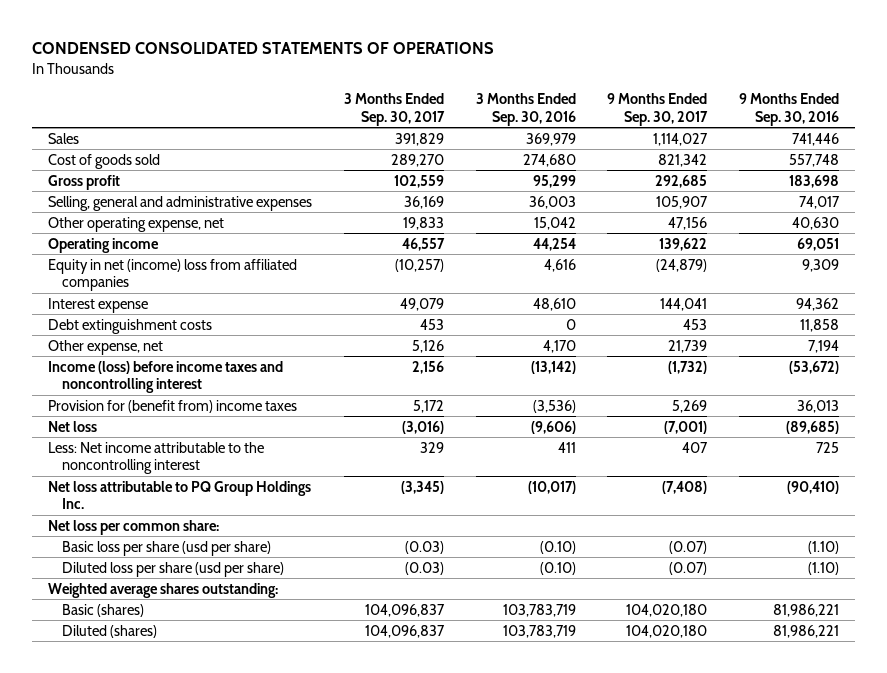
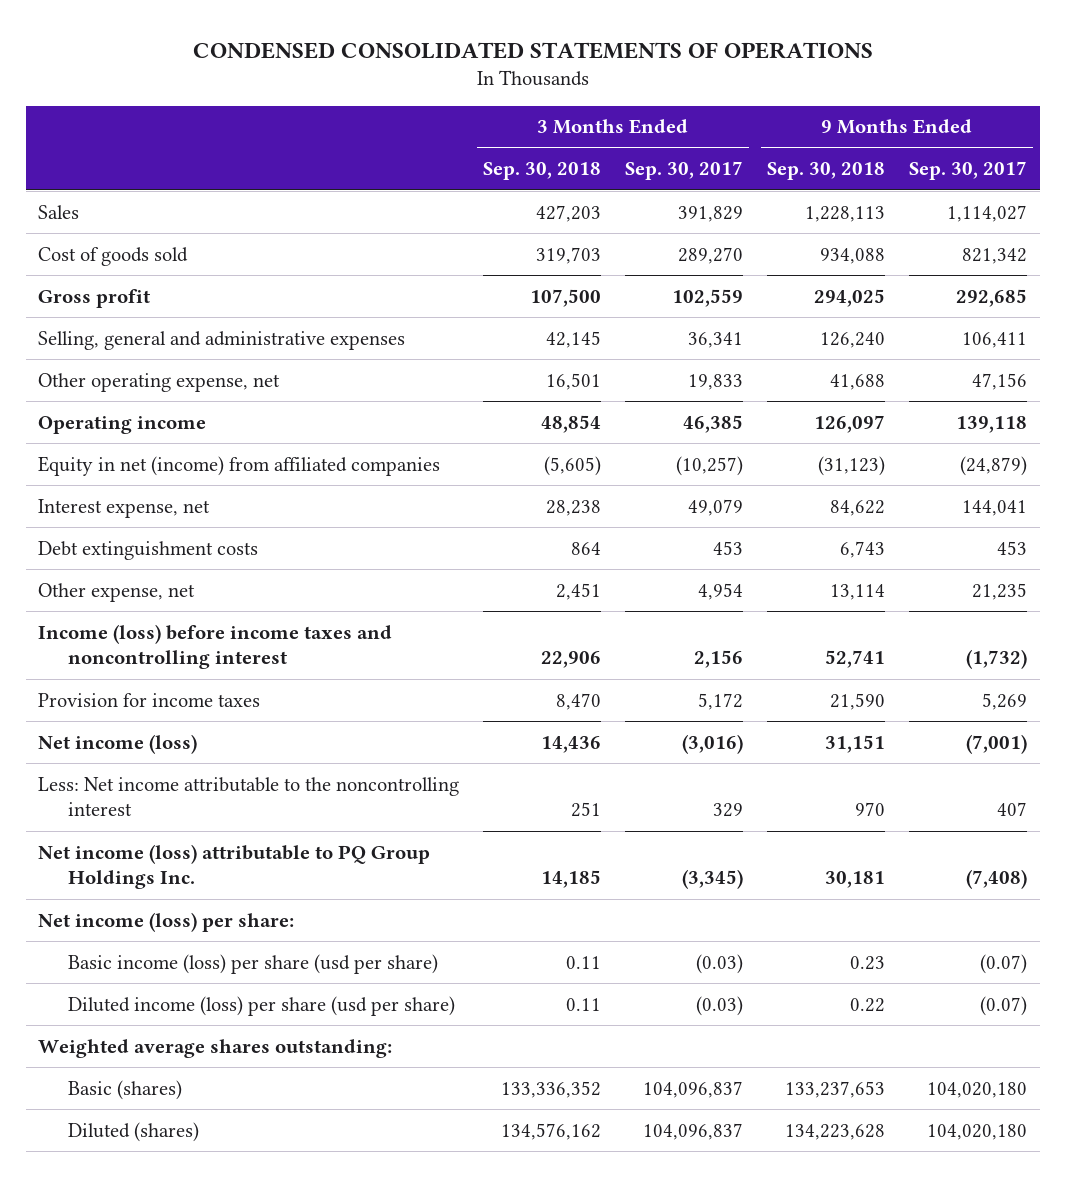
[475,92,576,126] 3 Months Ended Sep. 30, 2016 -> none
[739,92,840,126] 9 Months Ended Sep. 30, 2016 -> none
none -> [483,162,602,181] Sep. 30, 2018
none -> [767,162,886,181] Sep. 30, 2018
[403,195,444,209] 36,169 -> [688,331,744,348] 36,341
[656,195,709,209] 105,907 -> [962,331,1028,348] 106,411
[401,237,445,251] 46,557 -> [683,414,744,433] 46,385
[659,237,708,251] 139,622 -> [956,415,1028,433] 139,118
[47,258,297,292] Equity in net (income) loss from affiliated companies -> [37,455,440,476] Equity in net (income) from affiliated companies
[47,297,148,313] Interest expense -> [37,498,210,518] Interest expense, net
[411,339,444,353] 5,126 -> [698,582,744,600] 4,954
[668,339,708,353] 21,739 -> [972,582,1028,600] 21,235
[47,399,297,413] Provision for (benefit from) income taxes -> [37,692,260,707] Provision for income taxes
[47,420,97,432] Net loss -> [37,733,197,754] Net income (loss)
[47,480,311,510] Net loss attributable to PQ Group Holdings Inc. -> [37,843,430,890] Net income (loss) attributable to PQ Group Holdings Inc.
[47,519,219,535] Net loss per common share: -> [37,911,294,932] Net income (loss) per share:
[61,540,271,556] Basic loss per share (usd per share) -> [68,953,439,974] Basic income (loss) per share (usd per share)
[61,561,284,577] Diluted loss per share (usd per share) -> [68,995,456,1016] Diluted income (loss) per share (usd per share)

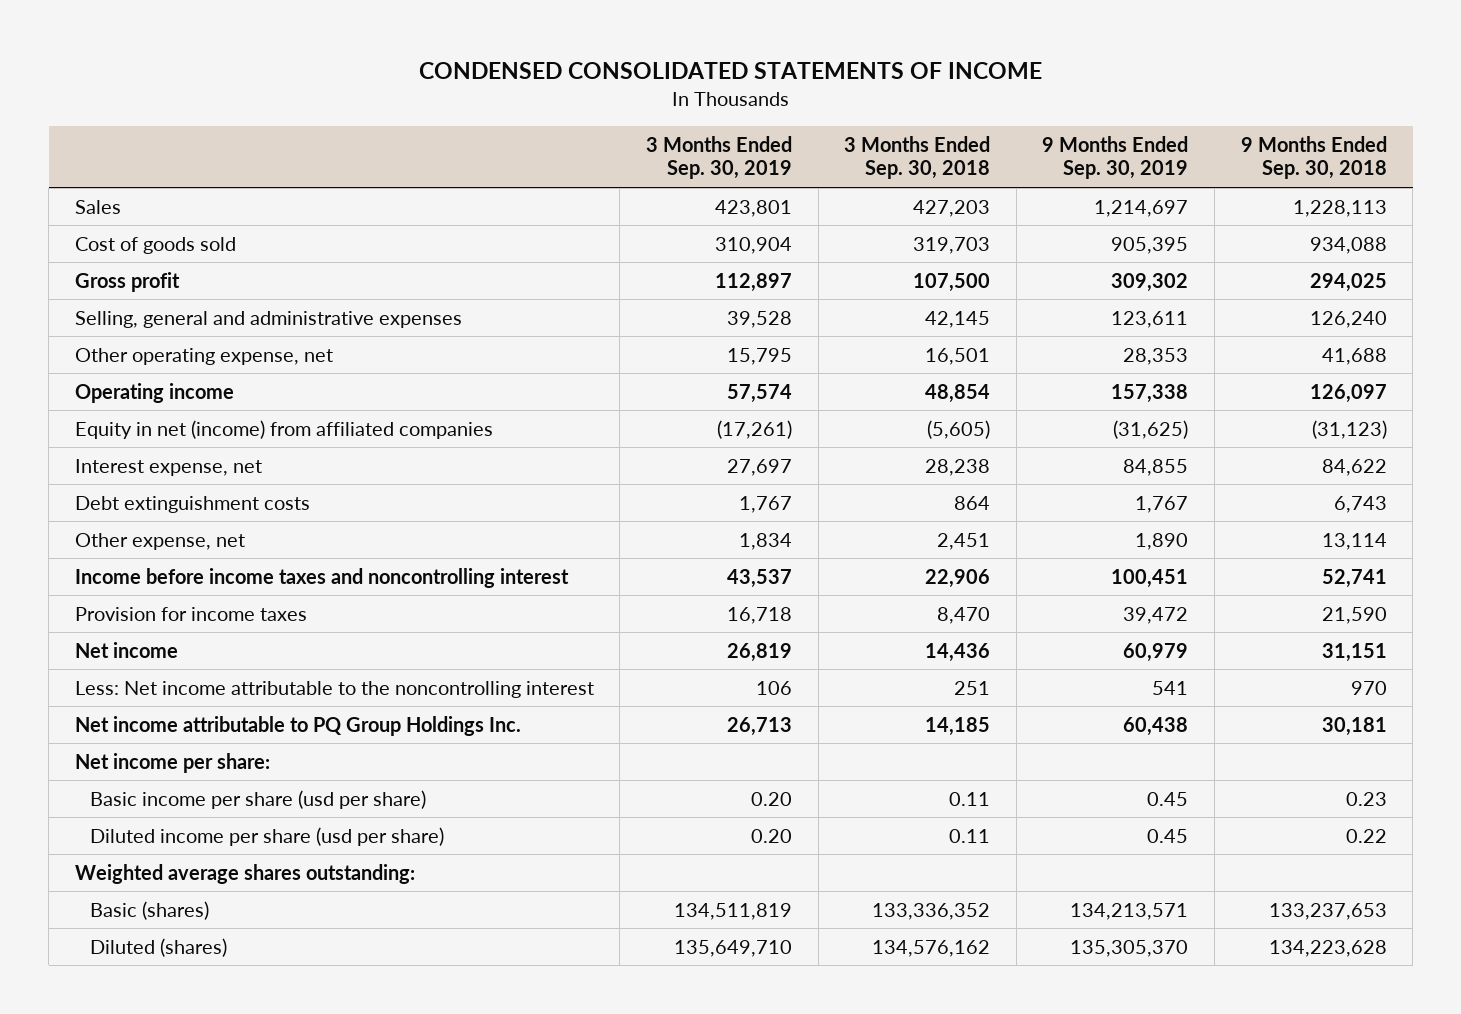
[192,41,873,59] CONDENSED CONSOLIDATED STATEMENTS OF OPERATIONS -> [418,62,1042,80] CONDENSED CONSOLIDATED STATEMENTS OF INCOME
[625,161,744,181] Sep. 30, 2017 -> none
[909,161,1028,181] Sep. 30, 2017 -> none
none -> [646,135,793,180] 3 Months Ended Sep. 30, 2019
none -> [1042,135,1189,180] 9 Months Ended Sep. 30, 2019
[37,623,392,670] Income (loss) before income taxes and noncontrolling interest -> [74,567,569,588] Income before income taxes and noncontrolling interest
[37,733,197,754] Net income (loss) -> [74,641,178,658] Net income
[37,843,430,890] Net income (loss) attributable to PQ Group Holdings Inc. -> [74,715,521,736] Net income attributable to PQ Group Holdings Inc.
[37,911,294,932] Net income (loss) per share: -> [74,752,270,773] Net income per share:
[68,953,439,974] Basic income (loss) per share (usd per share) -> [89,789,426,809] Basic income per share (usd per share)
[68,995,456,1016] Diluted income (loss) per share (usd per share) -> [89,826,444,846] Diluted income per share (usd per share)

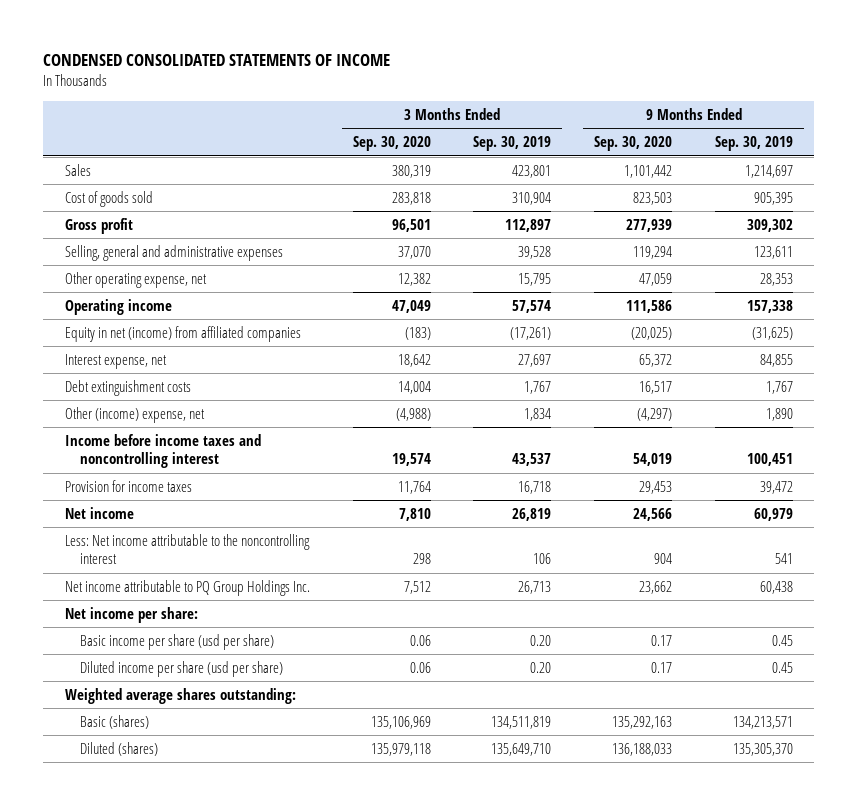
[844,135,991,180] 3 Months Ended Sep. 30, 2018 -> none
[1240,135,1387,180] 9 Months Ended Sep. 30, 2018 -> none
none -> [352,136,431,152] Sep. 30, 2020
none -> [594,136,673,152] Sep. 30, 2020
[74,532,245,550] Other expense, net -> [64,406,205,423] Other (income) expense, net

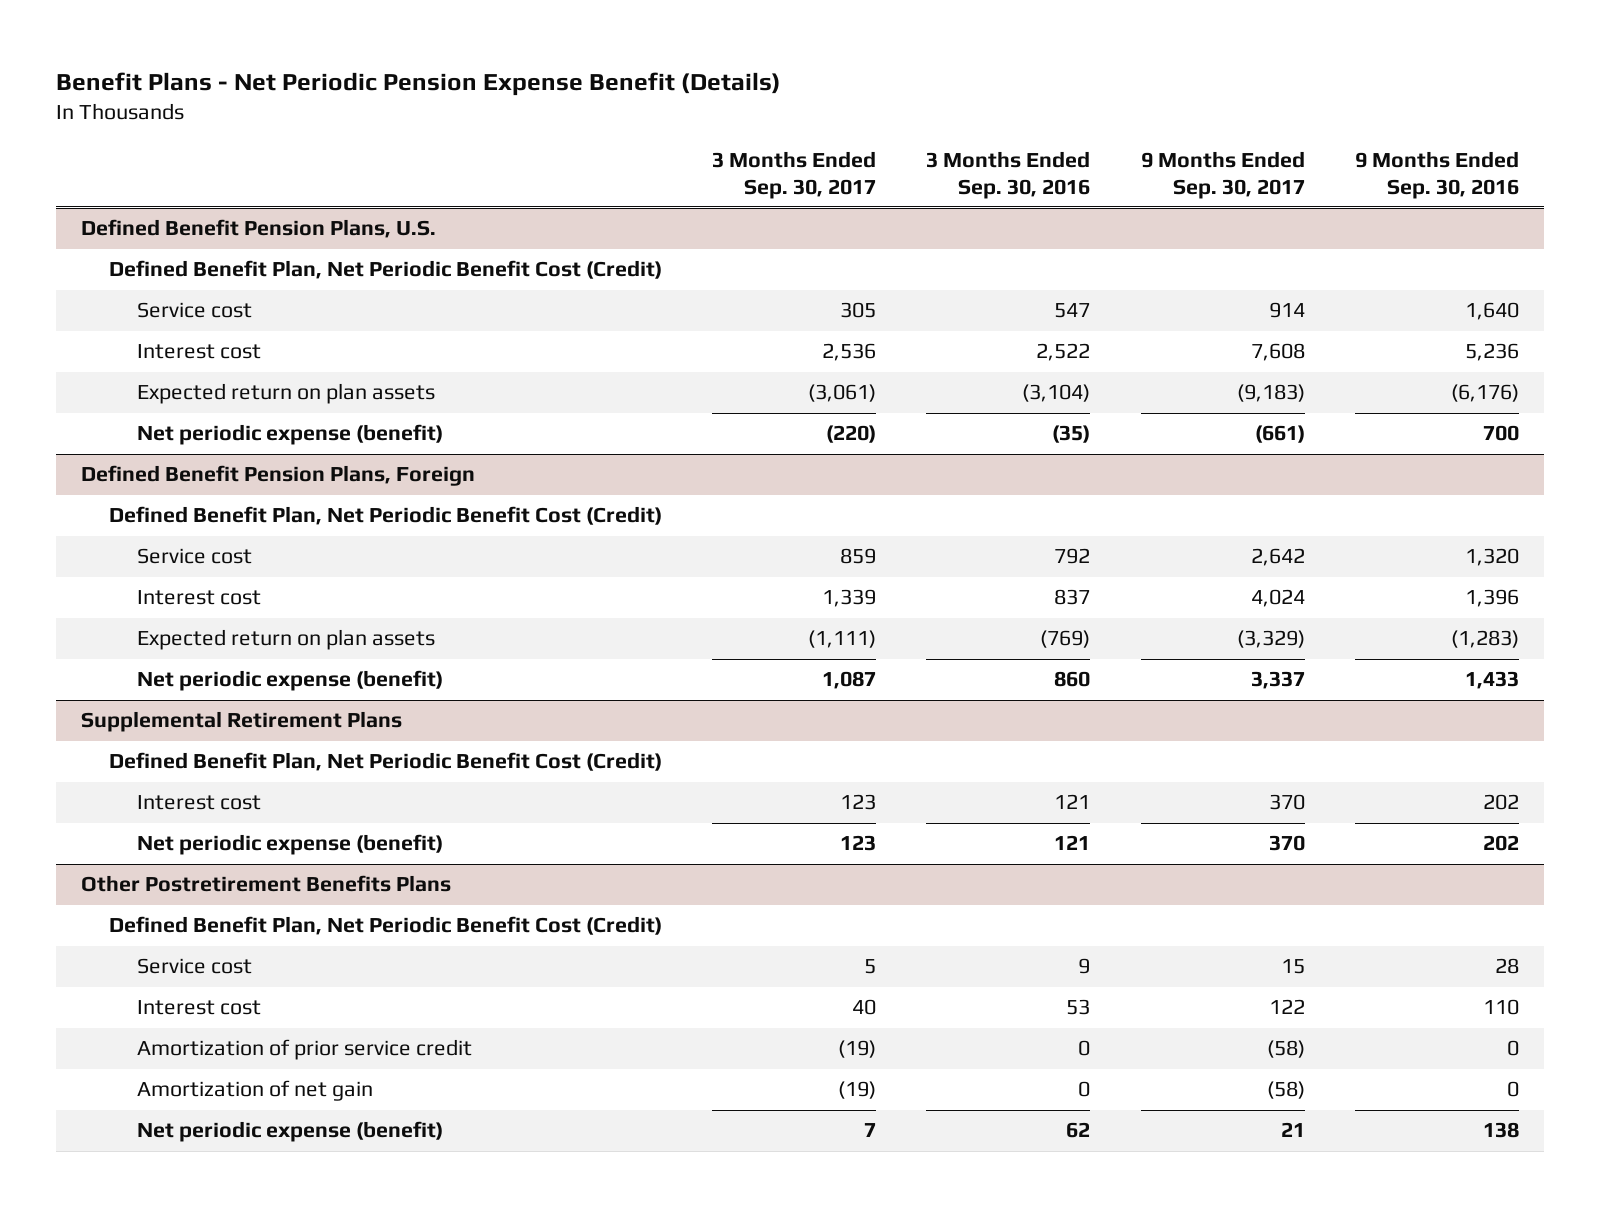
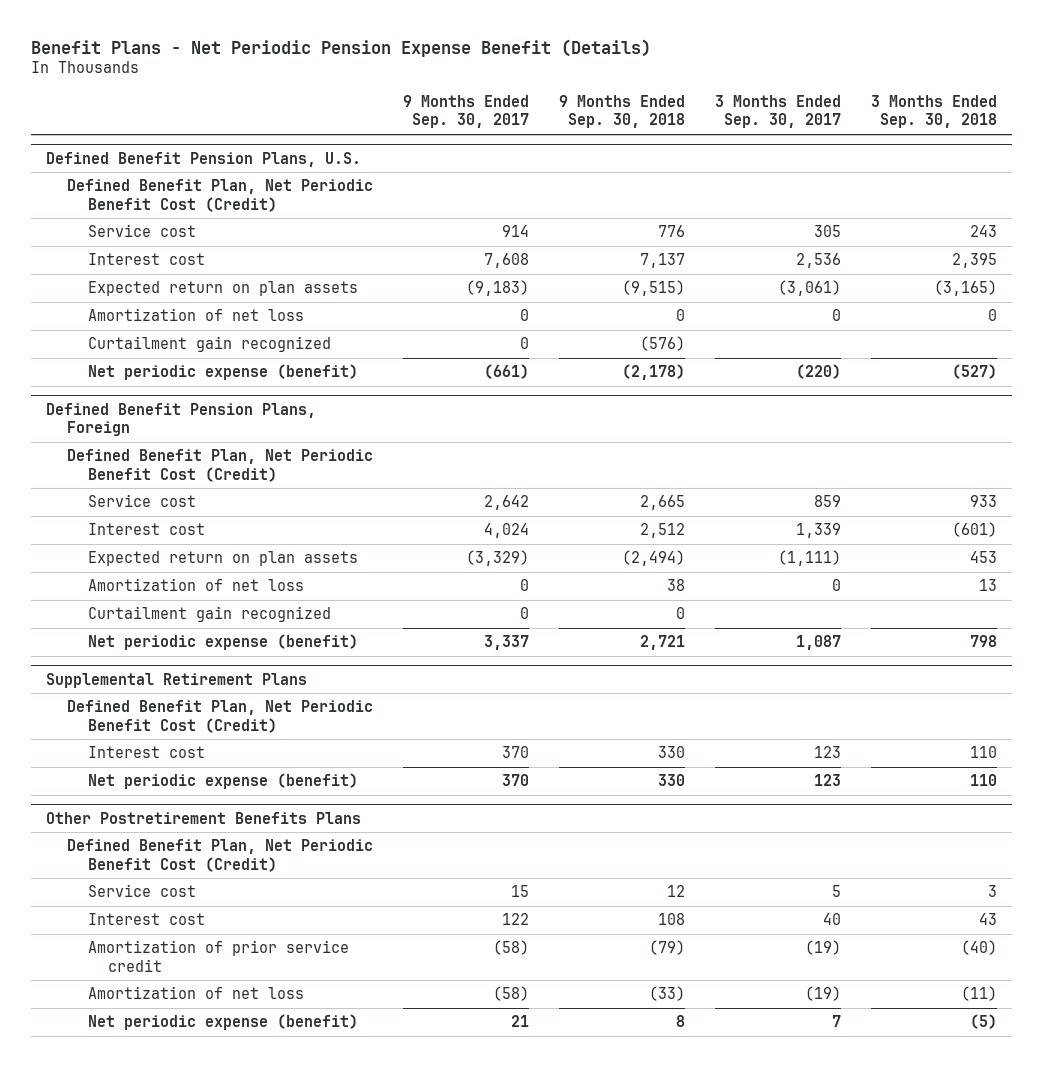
[926,151,1091,199] 3 Months Ended Sep. 30, 2016 -> none
[1354,151,1519,199] 9 Months Ended Sep. 30, 2016 -> none
none -> [558,95,685,129] 9 Months Ended Sep. 30, 2018
none -> [870,95,997,129] 3 Months Ended Sep. 30, 2018
none -> [87,308,304,322] Amortization of net loss
none -> [87,336,331,353] Curtailment gain recognized
none -> [87,578,304,592] Amortization of net loss
none -> [87,606,331,623] Curtailment gain recognized
[136,1080,373,1102] Amortization of net gain -> [87,986,304,1000] Amortization of net loss

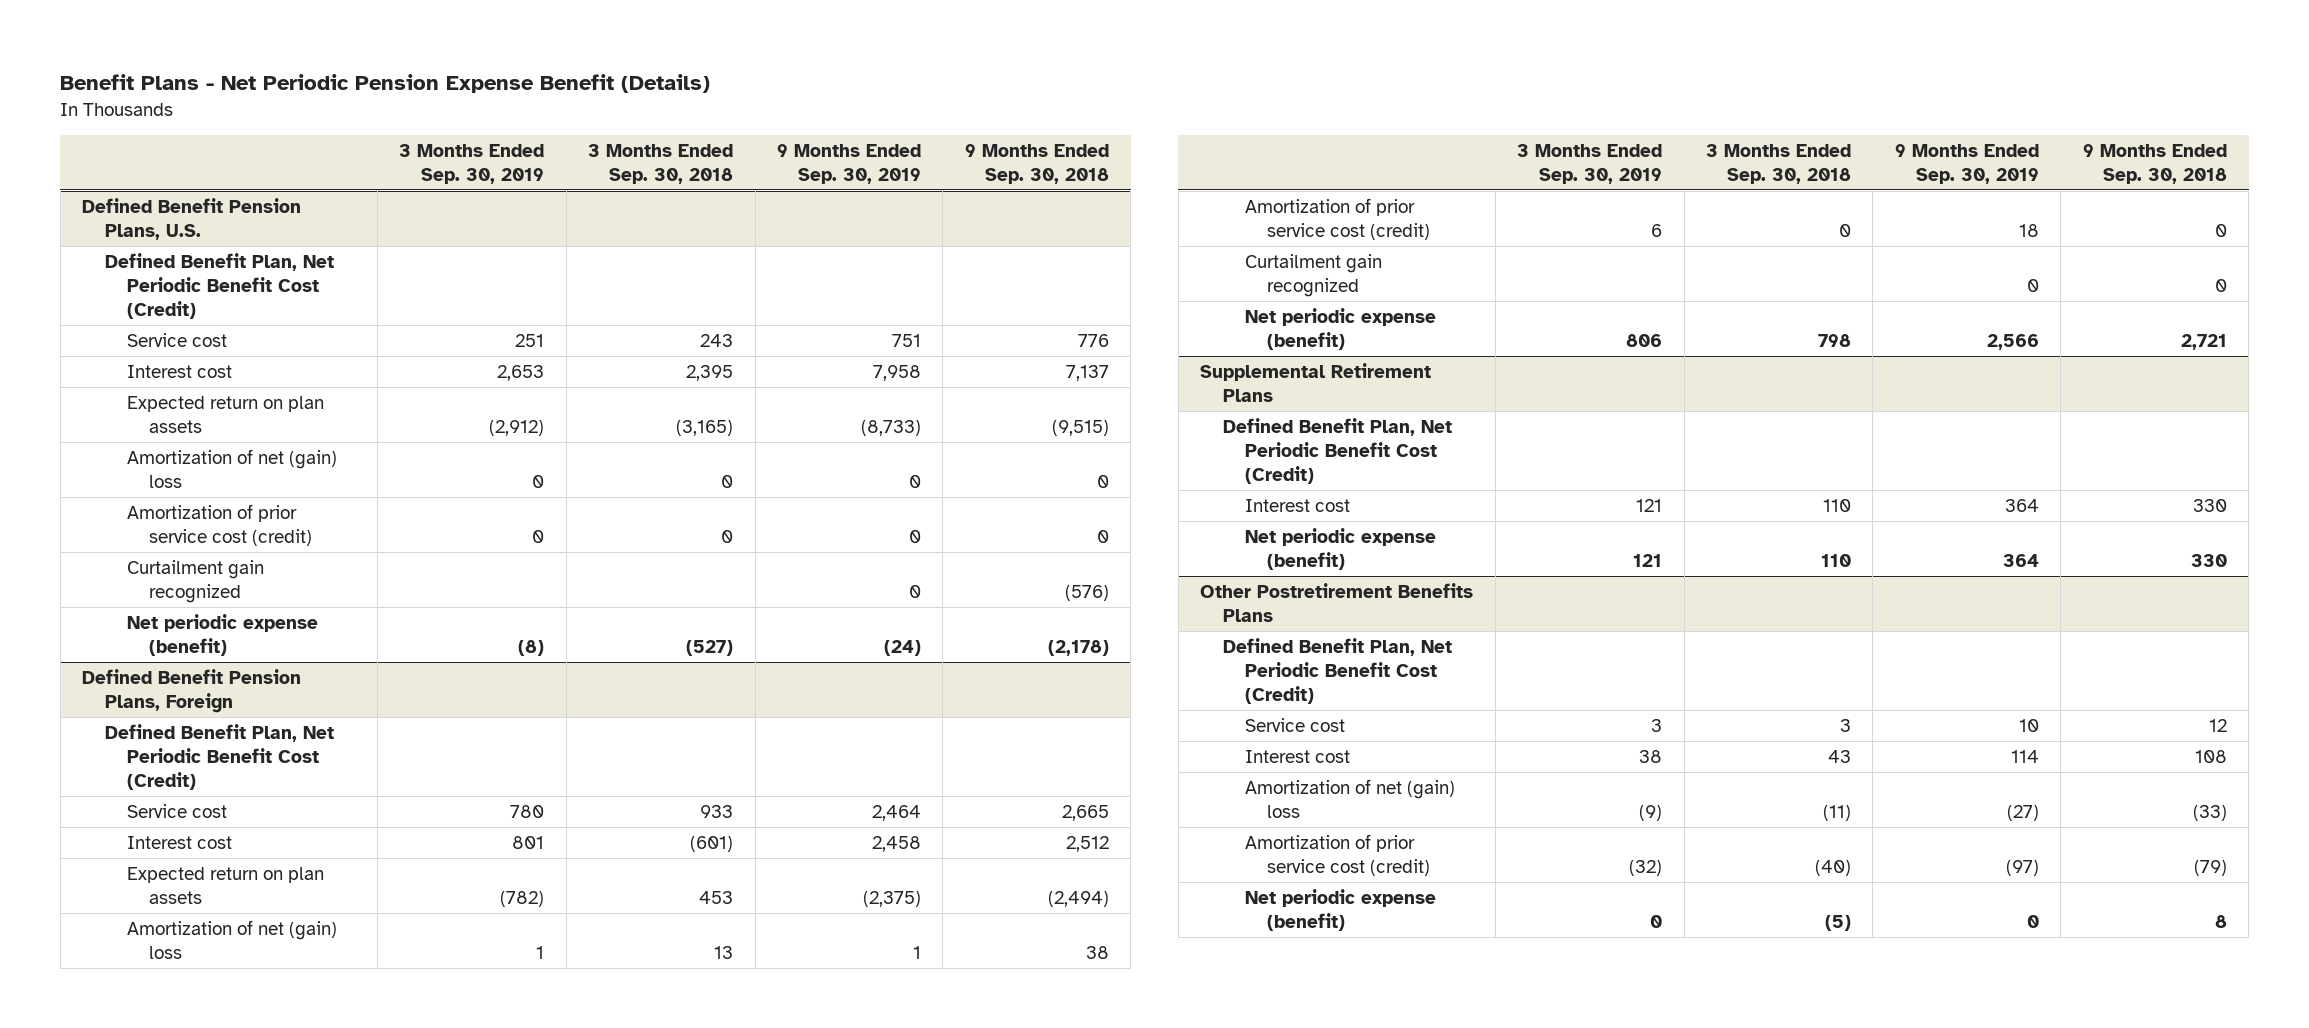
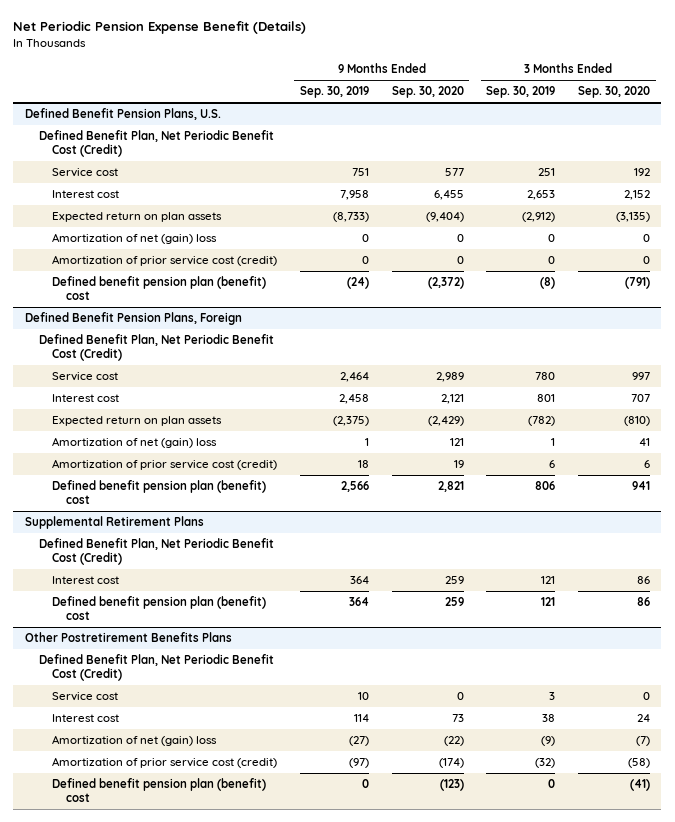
[60,73,711,93] Benefit Plans - Net Periodic Pension Expense Benefit (Details) -> [13,21,307,35] Net Periodic Pension Expense Benefit (Details)
[588,143,734,184] 3 Months Ended Sep. 30, 2018 -> none
[964,143,1109,184] 9 Months Ended Sep. 30, 2018 -> none
none -> [391,86,464,99] Sep. 30, 2020
none -> [578,86,651,99] Sep. 30, 2020
[127,560,265,603] Curtailment gain recognized -> none
[127,614,319,656] Net periodic expense (benefit) -> [52,276,267,300] Defined benefit pension plan (benefit) cost
[1244,254,1382,297] Curtailment gain recognized -> none
[1244,308,1436,350] Net periodic expense (benefit) -> [52,480,267,504] Defined benefit pension plan (benefit) cost
[1244,528,1436,570] Net periodic expense (benefit) -> [52,596,267,620] Defined benefit pension plan (benefit) cost
[1244,889,1436,931] Net periodic expense (benefit) -> [52,778,267,802] Defined benefit pension plan (benefit) cost

